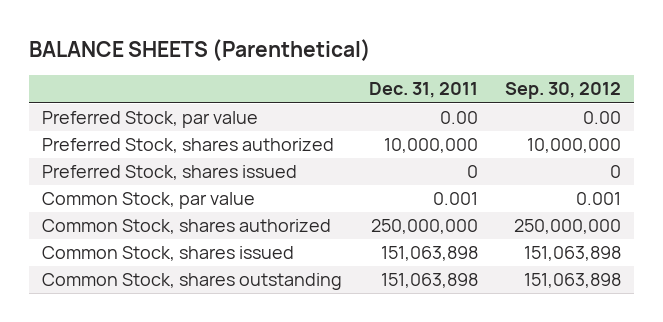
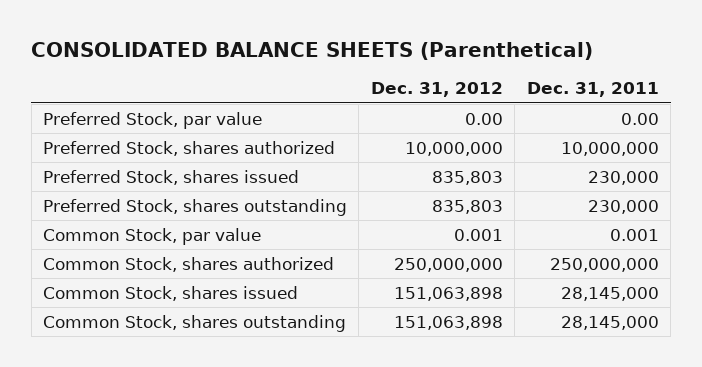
[28,38,371,61] BALANCE SHEETS (Parenthetical) -> [31,42,594,61] CONSOLIDATED BALANCE SHEETS (Parenthetical)
[504,82,621,100] Sep. 30, 2012 -> none
none -> [370,82,503,98] Dec. 31, 2012
[466,165,478,179] 0 -> [587,170,659,185] 230,000
none -> [43,198,348,216] Preferred Stock, shares outstanding
[380,246,478,262] 151,063,898 -> [560,286,659,301] 28,145,000
[380,273,478,289] 151,063,898 -> [560,315,659,330] 28,145,000

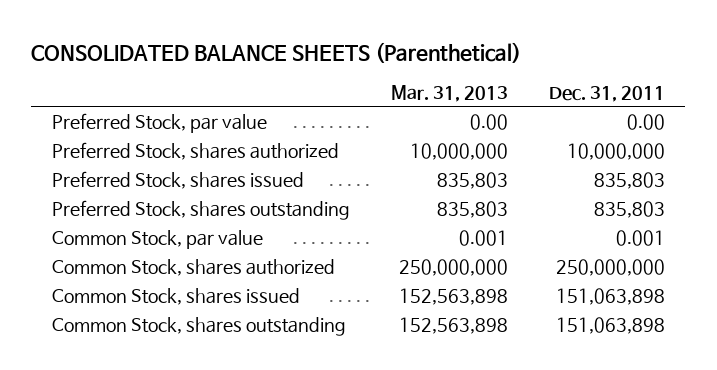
[370,82,503,98] Dec. 31, 2012 -> none
none -> [390,84,508,102] Mar. 31, 2013
[587,170,659,185] 230,000 -> [593,171,665,189] 835,803
[587,199,659,214] 230,000 -> [593,200,665,218] 835,803
[560,286,659,301] 28,145,000 -> [555,287,665,305] 151,063,898
[560,315,659,330] 28,145,000 -> [555,316,665,334] 151,063,898

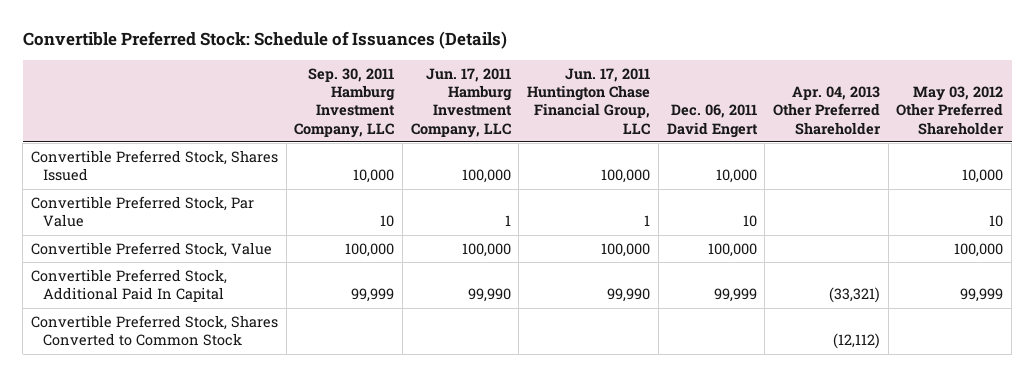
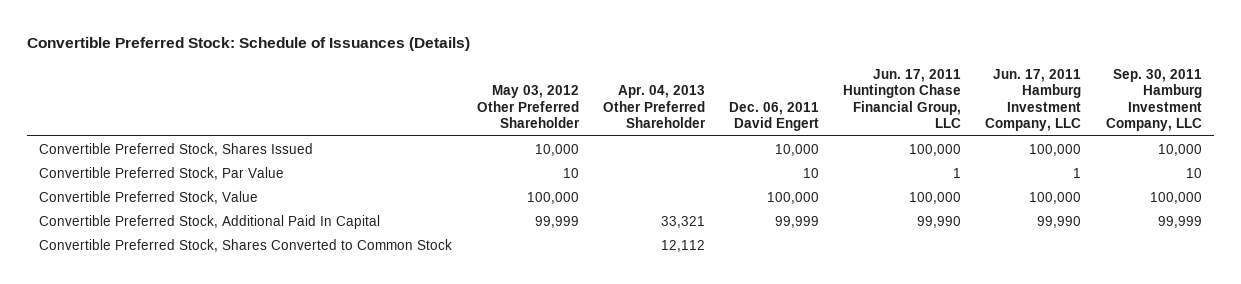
[829,287,881,304] (33,321) -> [660,215,705,228] 33,321
[833,333,881,350] (12,112) -> [660,239,705,252] 12,112

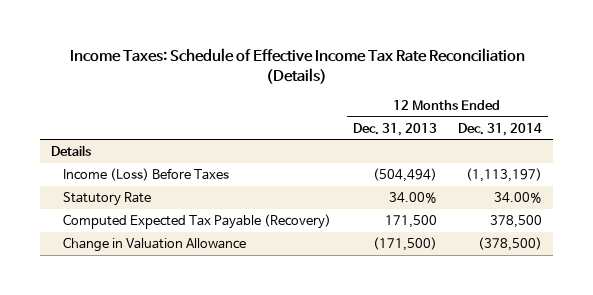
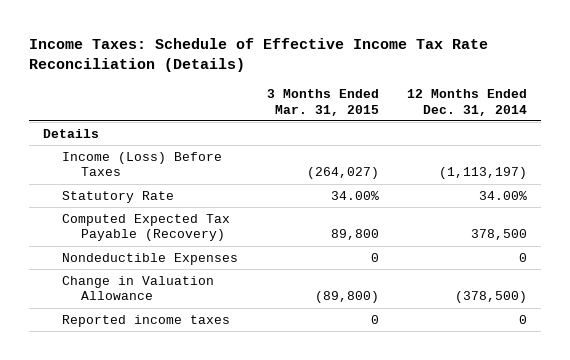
[352,122,437,136] Dec. 31, 2013 -> none
none -> [266,89,379,116] 3 Months Ended Mar. 31, 2015
none -> [62,252,239,265] Nondeductible Expenses
none -> [62,314,231,327] Reported income taxes

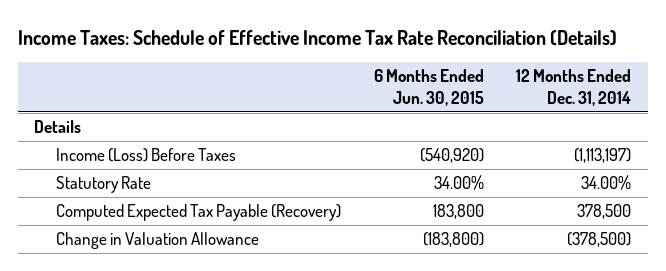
[266,89,379,116] 3 Months Ended Mar. 31, 2015 -> none
none -> [373,68,484,106] 6 Months Ended Jun. 30, 2015
[62,252,239,265] Nondeductible Expenses -> none
[62,314,231,327] Reported income taxes -> none

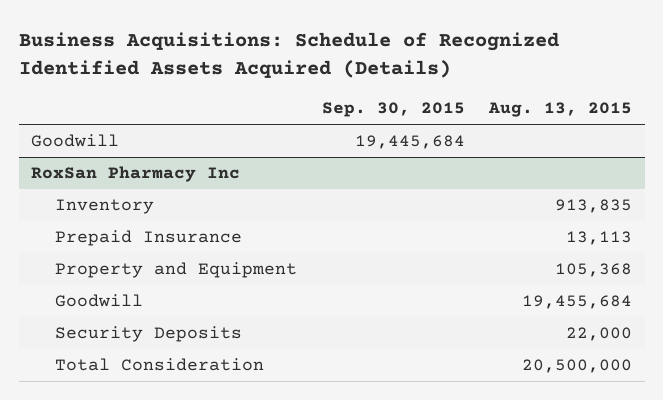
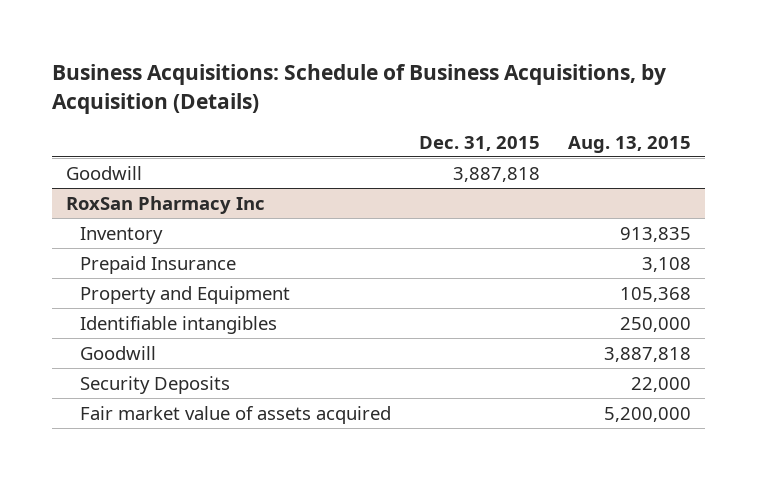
[18,32,559,78] Business Acquisitions: Schedule of Recognized Identified Assets Acquired (Details) -> [51,64,666,114] Business Acquisitions: Schedule of Business Acquisitions, by Acquisition (Details)
[321,102,465,118] Sep. 30, 2015 -> none
none -> [418,135,540,151] Dec. 31, 2015
[566,231,633,246] 13,113 -> [641,256,691,272] 3,108
none -> [79,315,277,334] Identifiable intangibles
[522,295,633,310] 19,455,684 -> [603,346,691,362] 3,887,818
[54,358,264,372] Total Consideration -> none
none -> [79,405,391,424] Fair market value of assets acquired

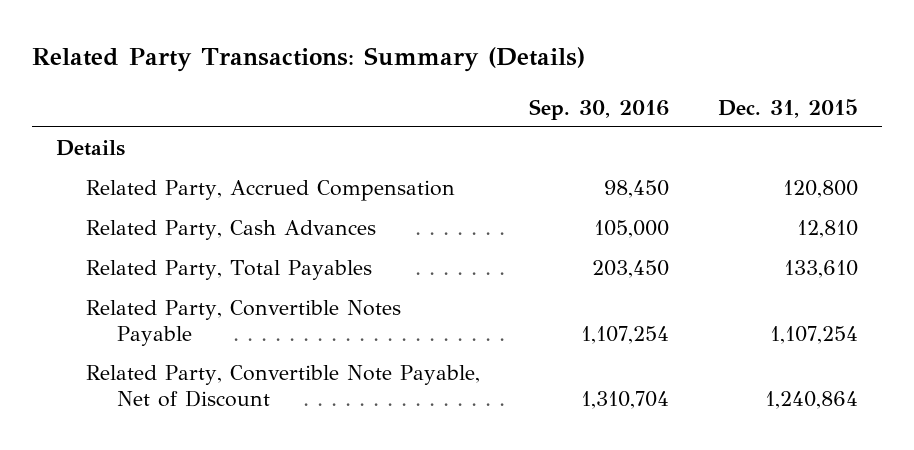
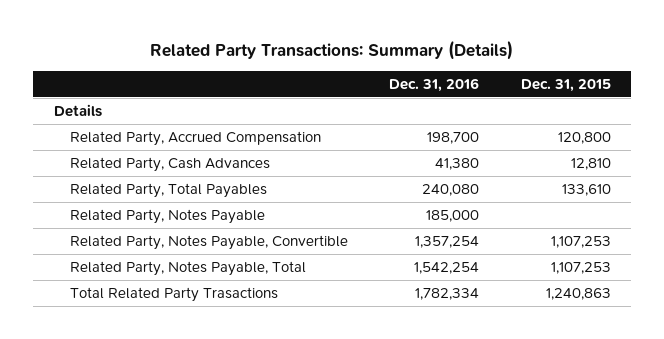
[529,98,670,120] Sep. 30, 2016 -> none
none -> [389,78,480,93] Dec. 31, 2016
[86,365,481,407] Related Party, Convertible Note Payable, Net of Discount -> none
none -> [69,208,265,224] Related Party, Notes Payable
none -> [69,234,348,250] Related Party, Notes Payable, Convertible
[86,300,402,346] Related Party, Convertible Notes Payable -> [69,260,306,276] Related Party, Notes Payable, Total
[769,325,858,344] 1,107,254 -> [550,261,611,274] 1,107,253
none -> [69,286,278,302] Total Related Party Trasactions

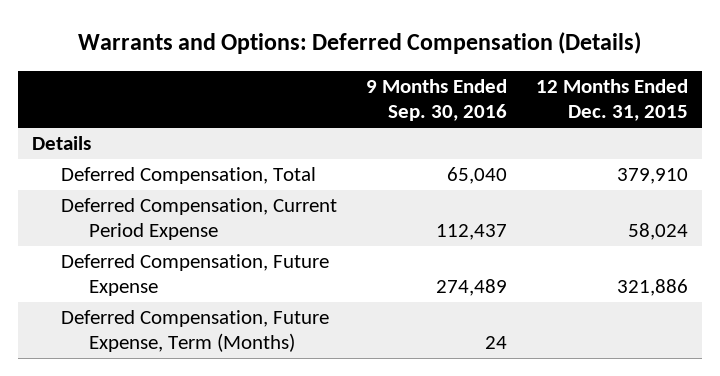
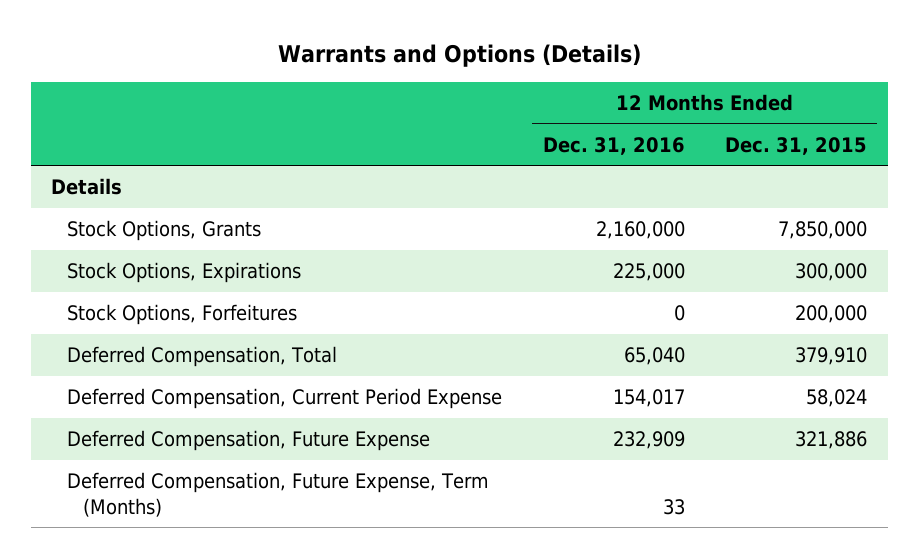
[78,32,642,55] Warrants and Options: Deferred Compensation (Details) -> [278,43,642,67] Warrants and Options (Details)
[365,79,507,122] 9 Months Ended Sep. 30, 2016 -> none
none -> [542,136,685,155] Dec. 31, 2016
none -> [67,220,262,242] Stock Options, Grants
none -> [67,262,302,284] Stock Options, Expirations
none -> [67,304,298,326] Stock Options, Forfeitures

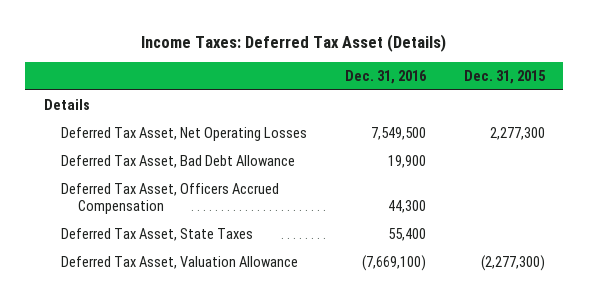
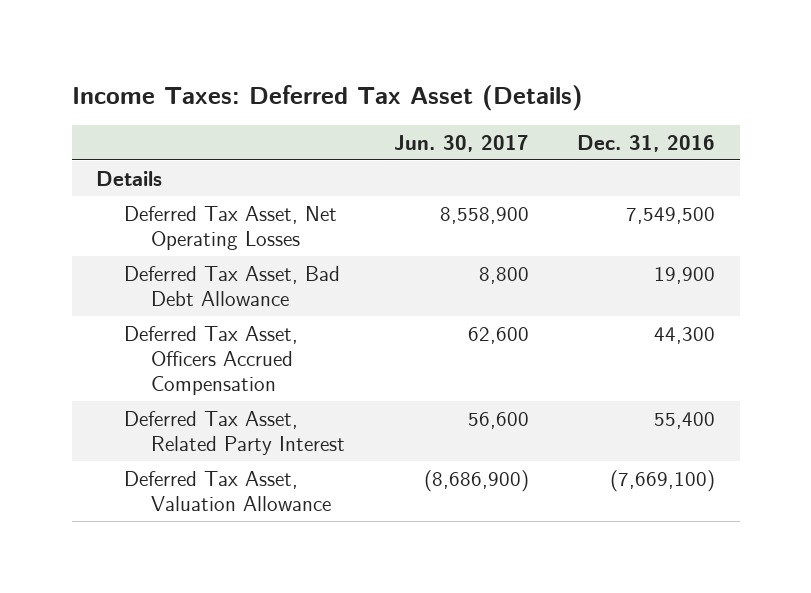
[463,70,546,85] Dec. 31, 2015 -> none
none -> [393,135,529,153] Jun. 30, 2017
[61,227,254,241] Deferred Tax Asset, State Taxes -> [123,410,346,456] Deferred Tax Asset, Related Party Interest

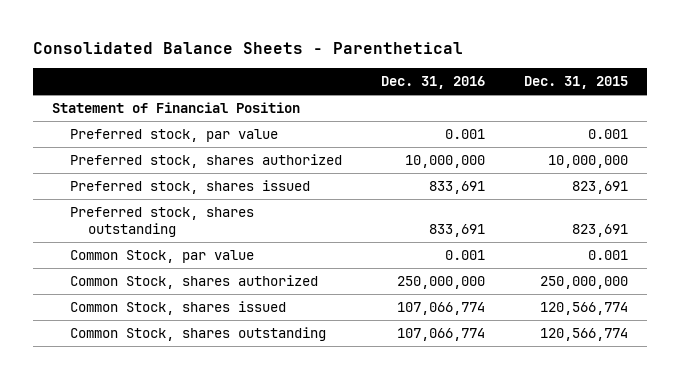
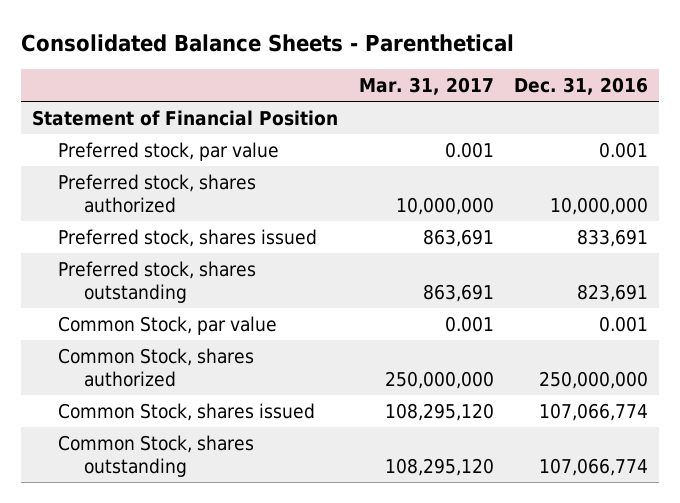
[523,76,628,90] Dec. 31, 2015 -> none
none -> [358,77,494,96] Mar. 31, 2017
[428,223,485,237] 833,691 -> [577,283,649,302] 823,691

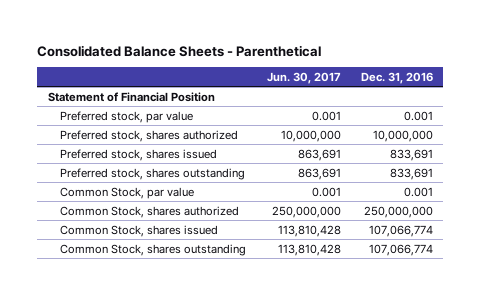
[358,77,494,96] Mar. 31, 2017 -> none
none -> [266,71,341,84] Jun. 30, 2017
[577,283,649,302] 823,691 -> [389,167,433,180] 833,691

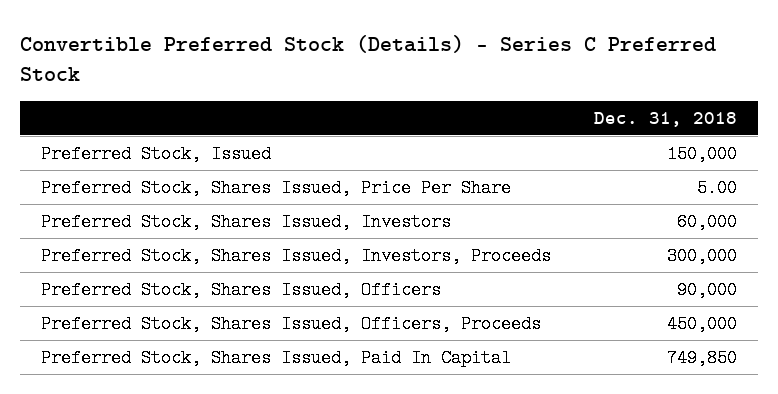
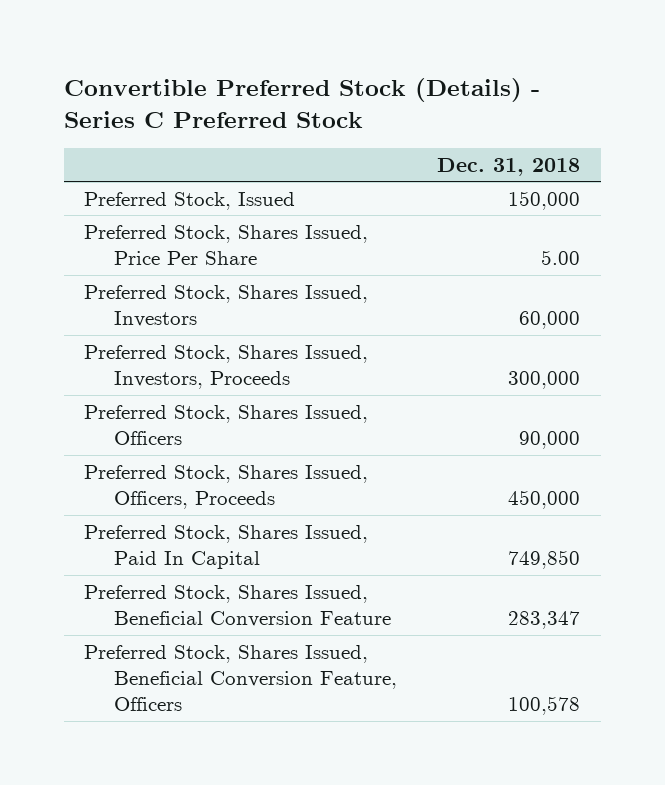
none -> [84,584,392,627] Preferred Stock, Shares Issued, Beneficial Conversion Feature
none -> [84,644,398,712] Preferred Stock, Shares Issued, Beneficial Conversion Feature, Officers

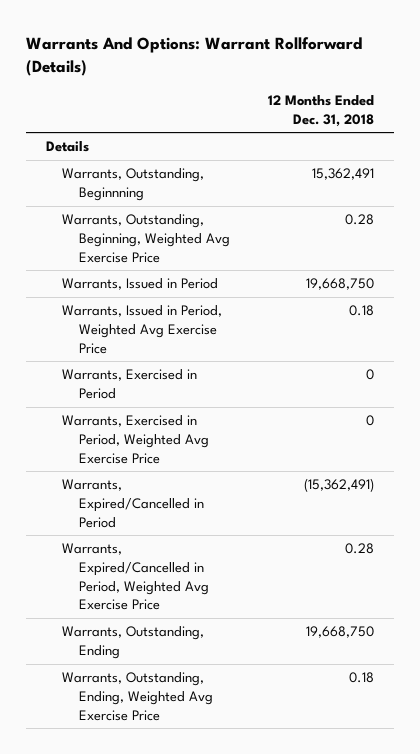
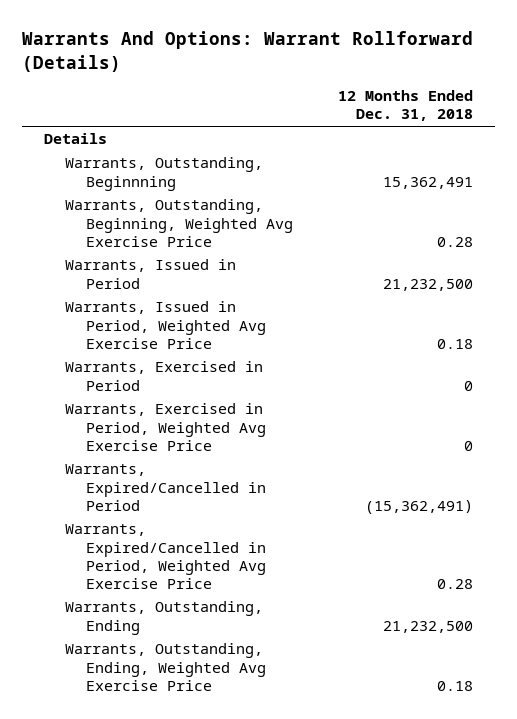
[306,278,375,291] 19,668,750 -> [383,278,474,291] 21,232,500
[306,626,375,639] 19,668,750 -> [383,620,474,633] 21,232,500

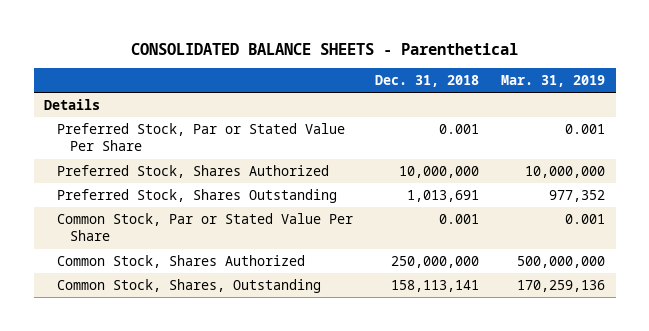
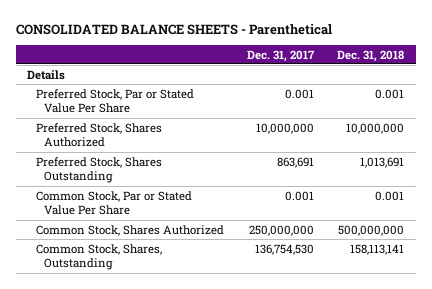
[500,75,605,88] Mar. 31, 2019 -> none
none -> [246,49,315,62] Dec. 31, 2017
[391,256,480,269] 250,000,000 -> [338,224,405,236] 500,000,000

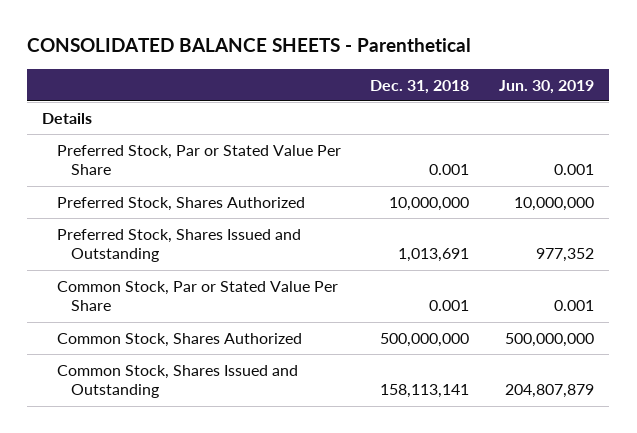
[246,49,315,62] Dec. 31, 2017 -> none
none -> [499,79,595,94] Jun. 30, 2019
[35,156,162,184] Preferred Stock, Shares Outstanding -> [56,228,301,263] Preferred Stock, Shares Issued and Outstanding
[35,243,162,271] Common Stock, Shares, Outstanding -> [56,364,298,399] Common Stock, Shares Issued and Outstanding

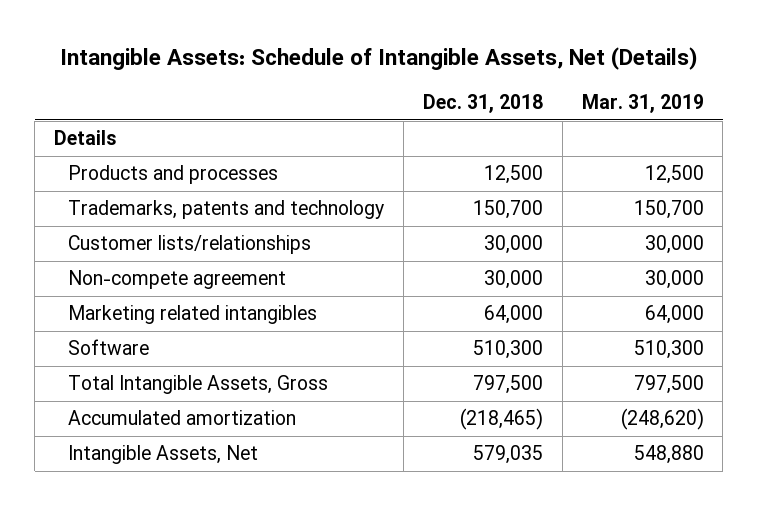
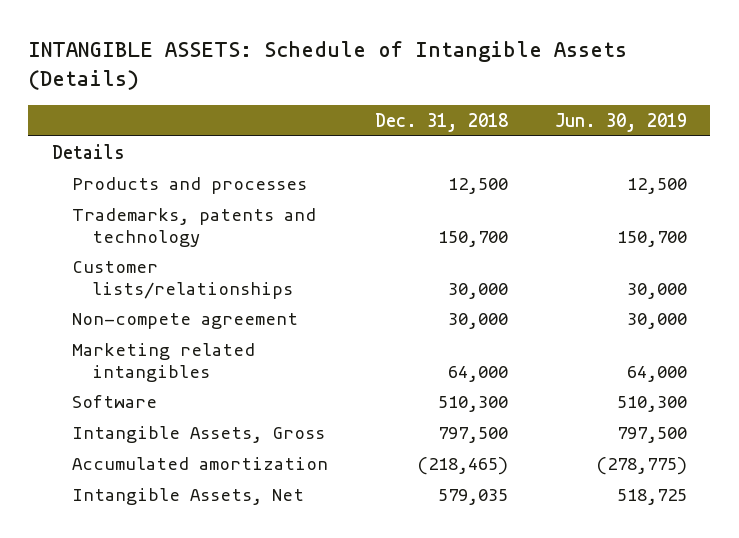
[59,47,698,71] Intangible Assets: Schedule of Intangible Assets, Net (Details) -> [28,41,628,91] INTANGIBLE ASSETS: Schedule of Intangible Assets (Details)
[581,94,704,114] Mar. 31, 2019 -> none
none -> [554,112,687,132] Jun. 30, 2019
[68,375,329,395] Total Intangible Assets, Gross -> [71,425,325,443] Intangible Assets, Gross

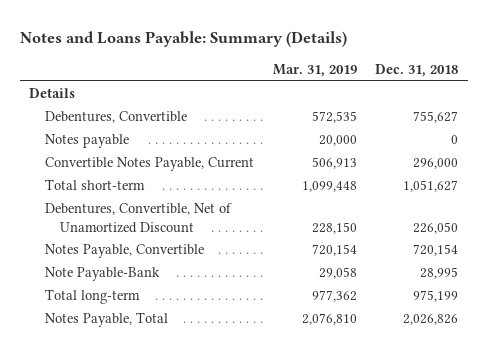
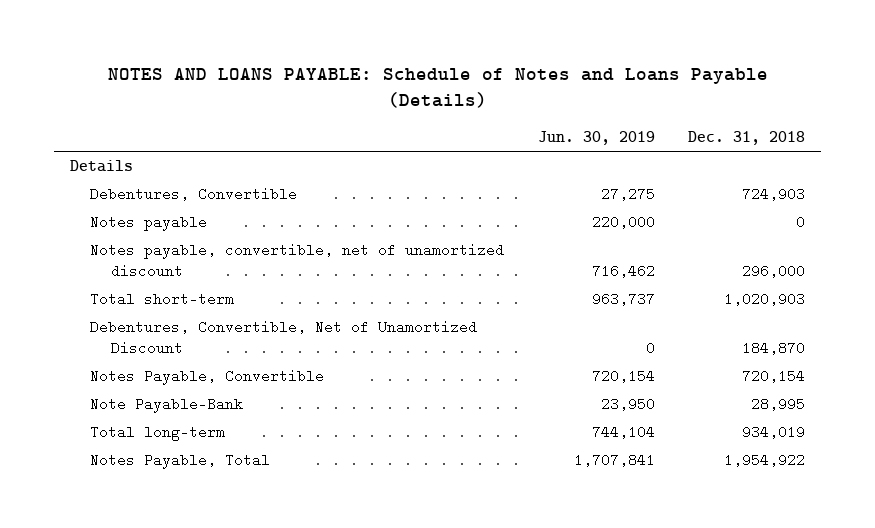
[20,30,348,47] Notes and Loans Payable: Summary (Details) -> [107,68,768,109] NOTES AND LOANS PAYABLE: Schedule of Notes and Loans Payable (Details)
[272,63,357,77] Mar. 31, 2019 -> none
none -> [537,131,655,146] Jun. 30, 2019
[413,111,459,124] 755,627 -> [741,186,805,201] 724,903
[44,157,254,172] Convertible Notes Payable, Current -> [90,242,505,278] Notes payable, convertible, net of unamortized discount
[403,180,459,193] 1,051,627 -> [723,291,805,306] 1,020,903
[413,221,459,234] 226,050 -> [741,340,805,355] 184,870
[413,290,459,303] 975,199 -> [741,424,805,439] 934,019
[403,314,459,326] 2,026,826 -> [723,452,805,467] 1,954,922

